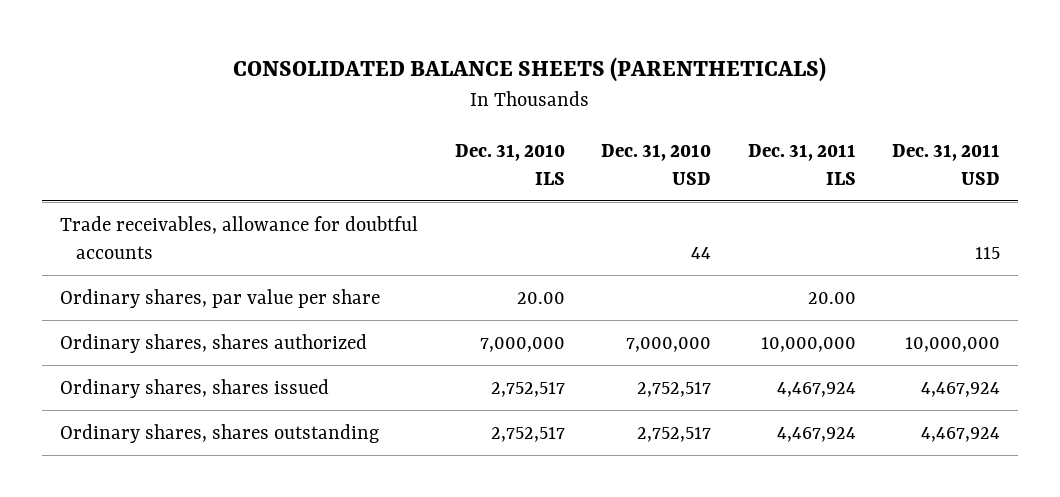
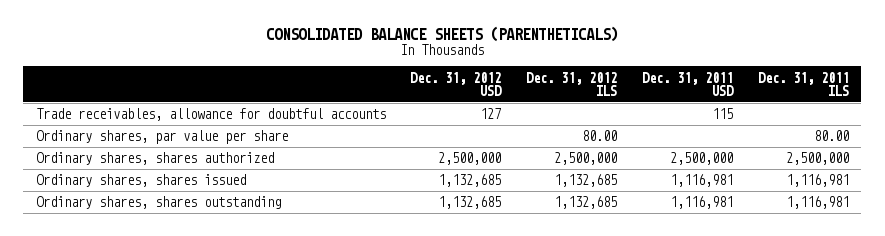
[454,143,565,185] Dec. 31, 2010 ILS -> none
[601,143,712,185] Dec. 31, 2010 USD -> none
none -> [410,71,503,96] Dec. 31, 2012 USD
none -> [526,71,618,96] Dec. 31, 2012 ILS
[807,291,856,304] 20.00 -> [813,130,849,142] 80.00
[760,336,856,352] 10,000,000 -> [785,152,849,166] 2,500,000
[904,336,1000,352] 10,000,000 -> [670,152,734,166] 2,500,000
[776,381,856,397] 4,467,924 -> [785,174,849,188] 1,116,981
[920,381,1000,397] 4,467,924 -> [670,174,734,188] 1,116,981
[776,426,856,442] 4,467,924 -> [785,196,849,210] 1,116,981
[920,426,1000,442] 4,467,924 -> [670,196,734,210] 1,116,981

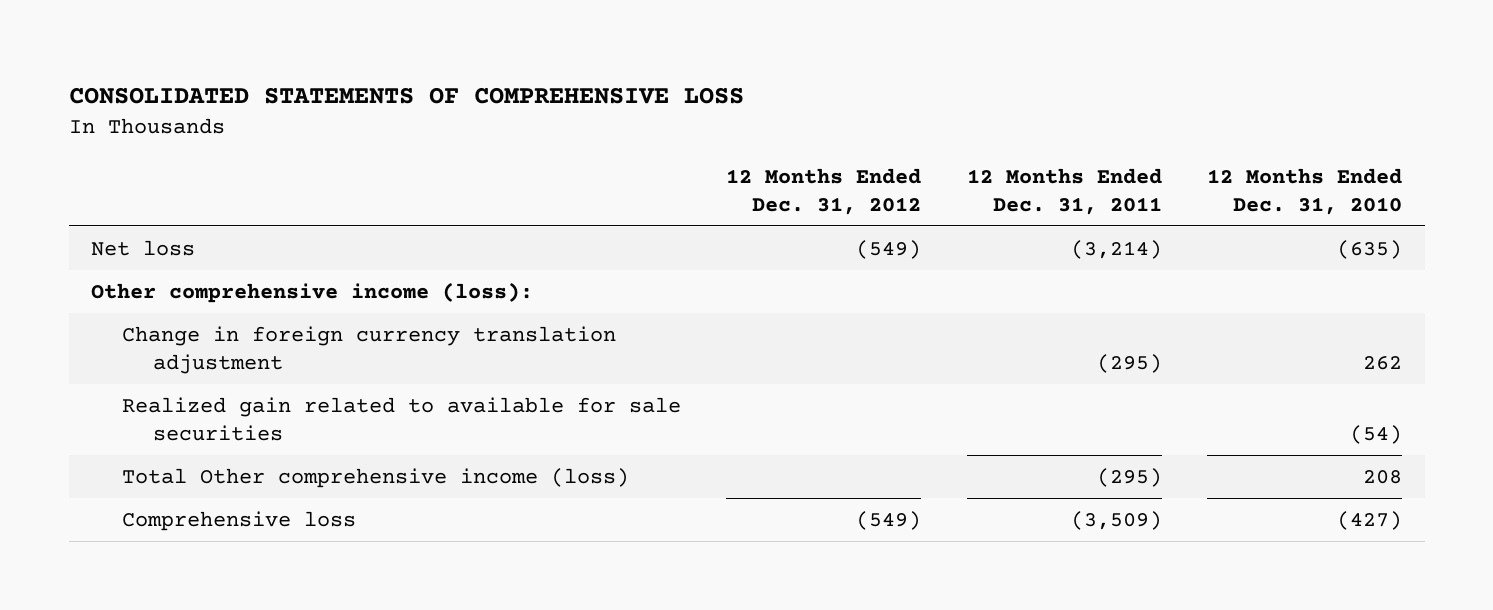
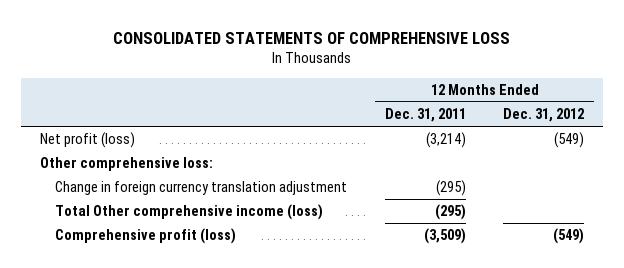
[1207,167,1403,215] 12 Months Ended Dec. 31, 2010 -> none
[91,239,196,256] Net loss -> [39,132,135,149] Net profit (loss)
[91,281,534,303] Other comprehensive income (loss): -> [39,157,213,172] Other comprehensive loss:
[122,396,682,441] Realized gain related to available for sale securities -> none
[122,510,357,531] Comprehensive loss -> [54,228,236,245] Comprehensive profit (loss)

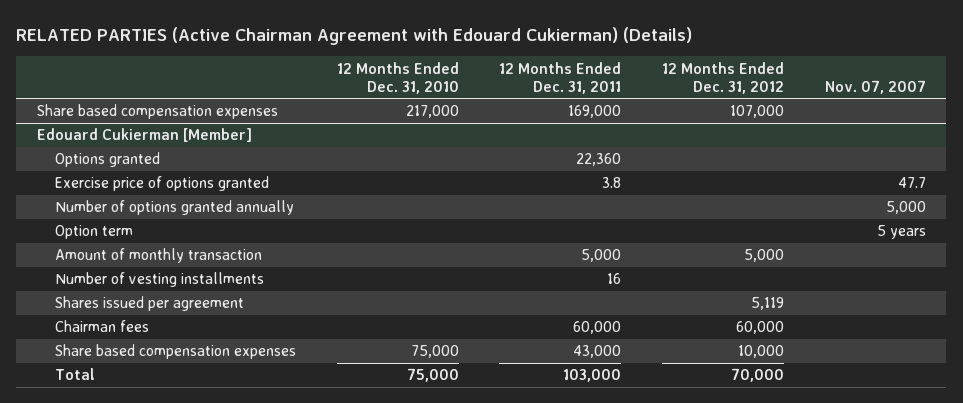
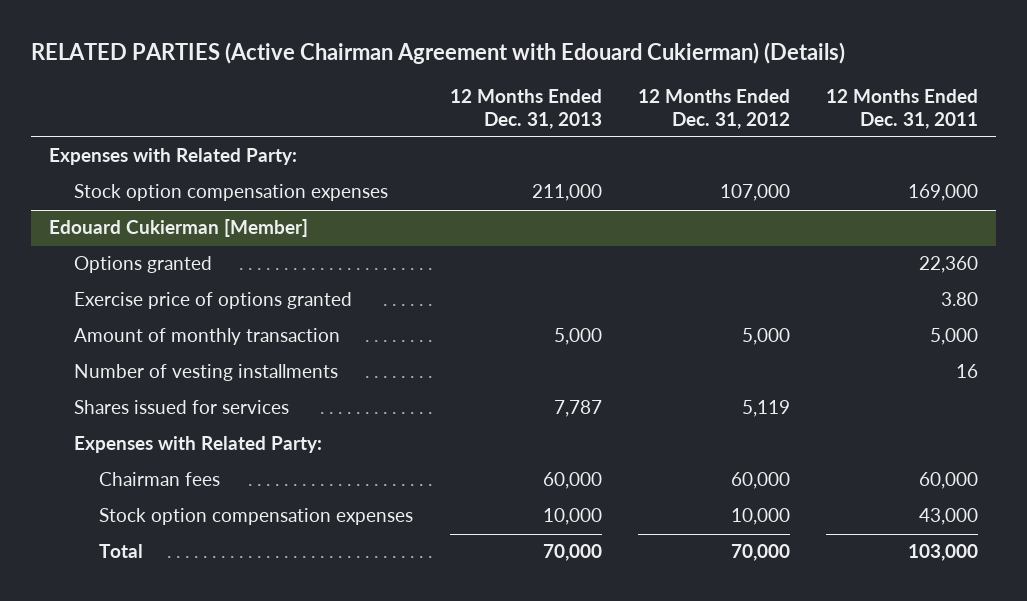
[336,61,459,94] 12 Months Ended Dec. 31, 2010 -> none
[825,79,927,94] Nov. 07, 2007 -> none
none -> [449,88,602,129] 12 Months Ended Dec. 31, 2013
none -> [49,148,298,166] Expenses with Related Party:
[36,104,278,120] Share based compensation expenses -> [74,184,389,202] Stock option compensation expenses
[54,200,294,216] Number of options granted annually -> none
[54,225,133,240] Option term -> none
[602,177,622,189] 3.8 -> [941,292,979,307] 3.80
[54,296,244,312] Shares issued per agreement -> [74,400,290,415] Shares issued for services
none -> [74,436,323,454] Expenses with Related Party:
[54,344,296,360] Share based compensation expenses -> [99,508,414,526] Stock option compensation expenses

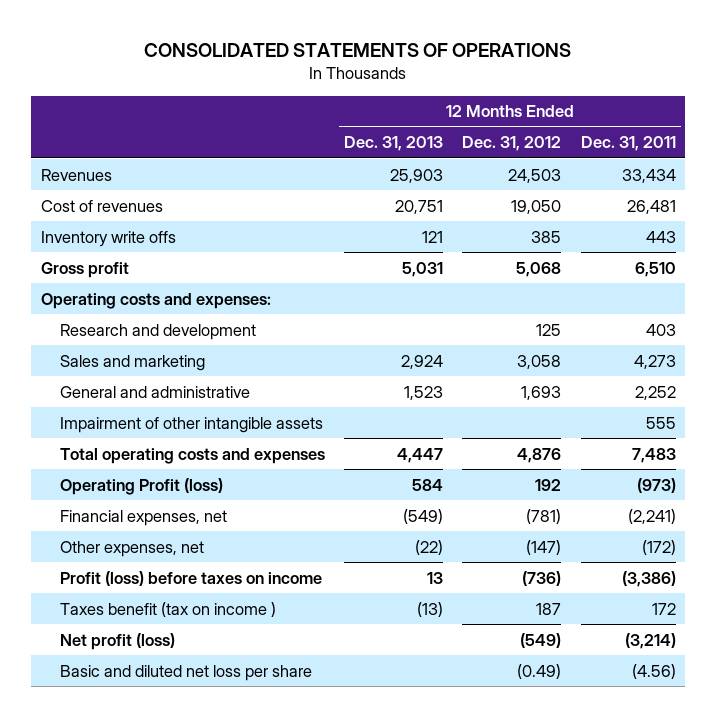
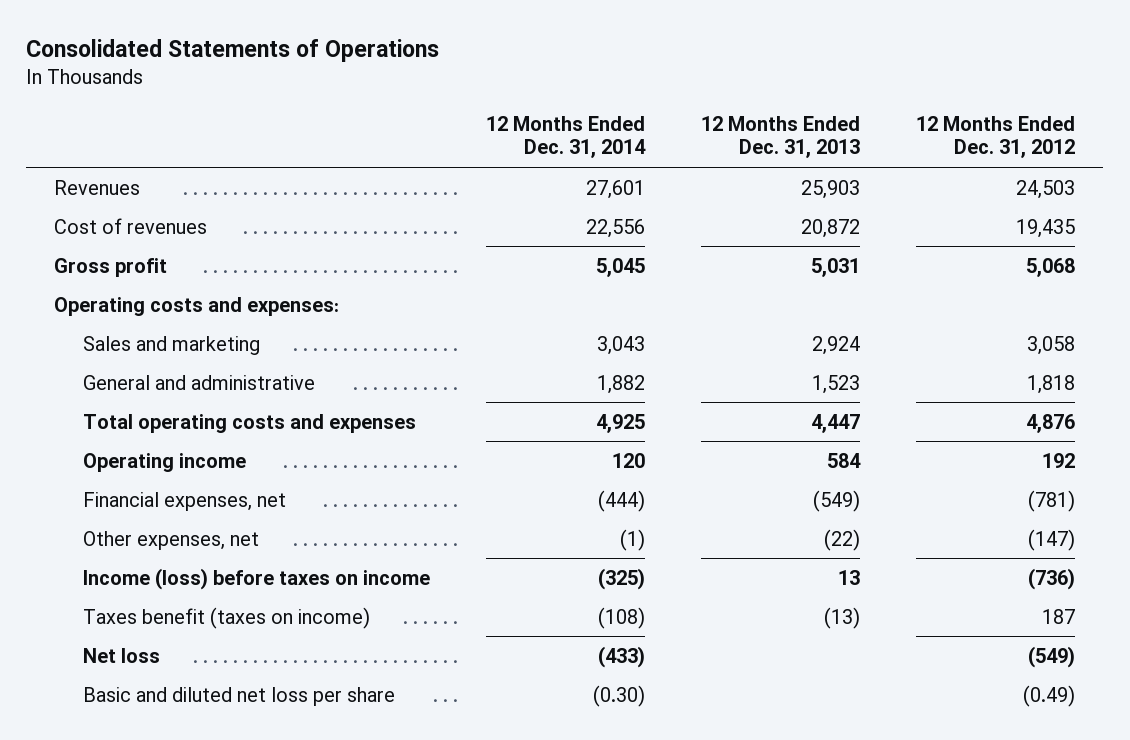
[144,42,572,57] CONSOLIDATED STATEMENTS OF OPERATIONS -> [26,39,440,63] Consolidated Statements of Operations
[580,136,676,152] Dec. 31, 2011 -> none
none -> [486,115,647,159] 12 Months Ended Dec. 31, 2014
[40,230,176,247] Inventory write offs -> none
[394,199,443,214] 20,751 -> [801,218,861,238] 20,872
[511,199,562,214] 19,050 -> [1016,218,1076,238] 19,435
[59,323,256,340] Research and development -> none
[59,416,323,433] Impairment of other intangible assets -> none
[521,385,562,400] 1,693 -> [1027,374,1076,394] 1,818
[59,477,223,495] Operating Profit (loss) -> [83,452,247,472] Operating income
[59,570,322,586] Profit (loss) before taxes on income -> [83,567,431,590] Income (loss) before taxes on income
[59,601,276,617] Taxes benefit (tax on income ) -> [83,606,371,629] Taxes benefit (taxes on income)
[59,632,175,650] Net profit (loss) -> [83,647,161,663] Net loss

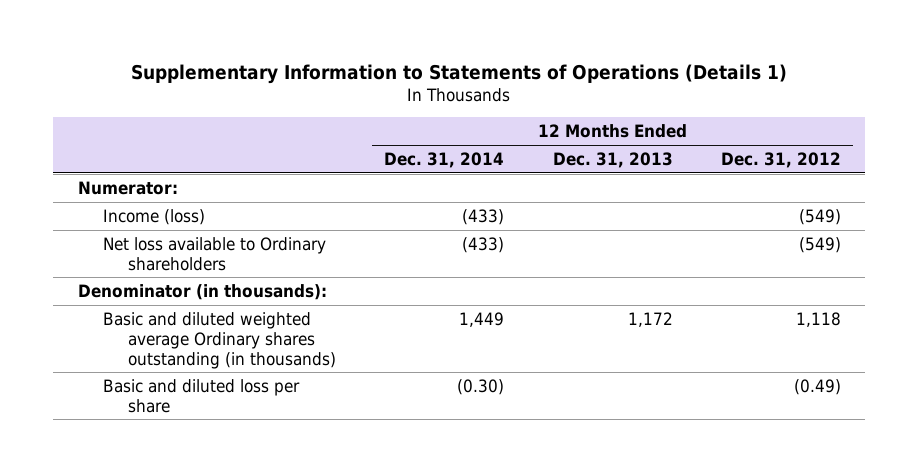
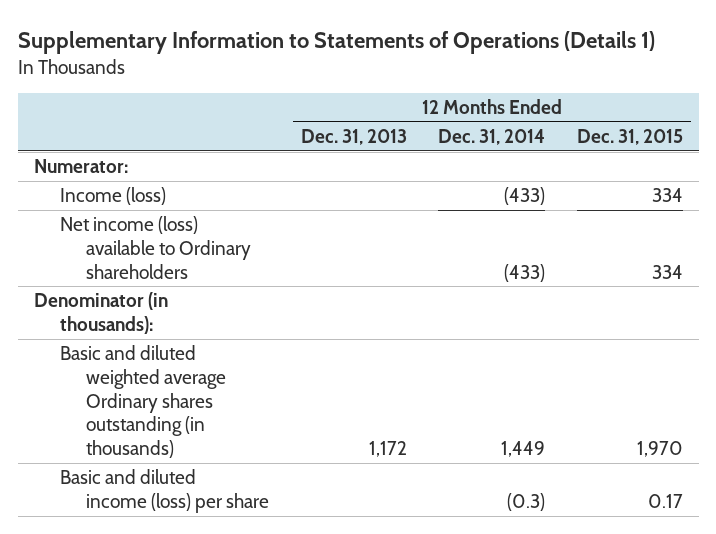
[720,151,841,168] Dec. 31, 2012 -> none
none -> [576,129,683,146] Dec. 31, 2015
[102,236,326,271] Net loss available to Ordinary shareholders -> [59,216,252,279] Net income (loss) available to Ordinary shareholders
[102,378,300,413] Basic and diluted loss per share -> [59,469,270,513] Basic and diluted income (loss) per share
[457,378,505,395] (0.30) -> [507,492,546,511] (0.3)

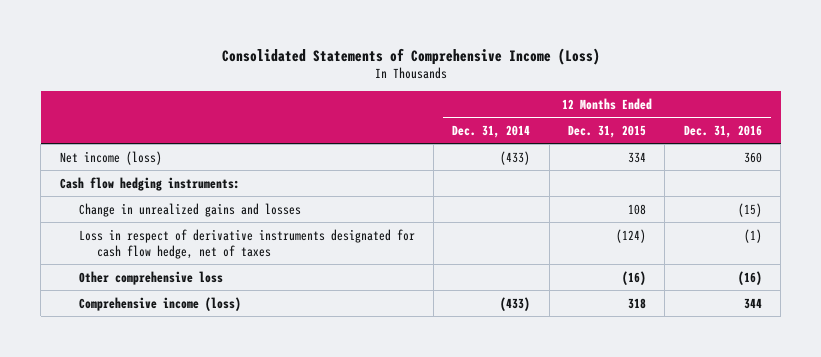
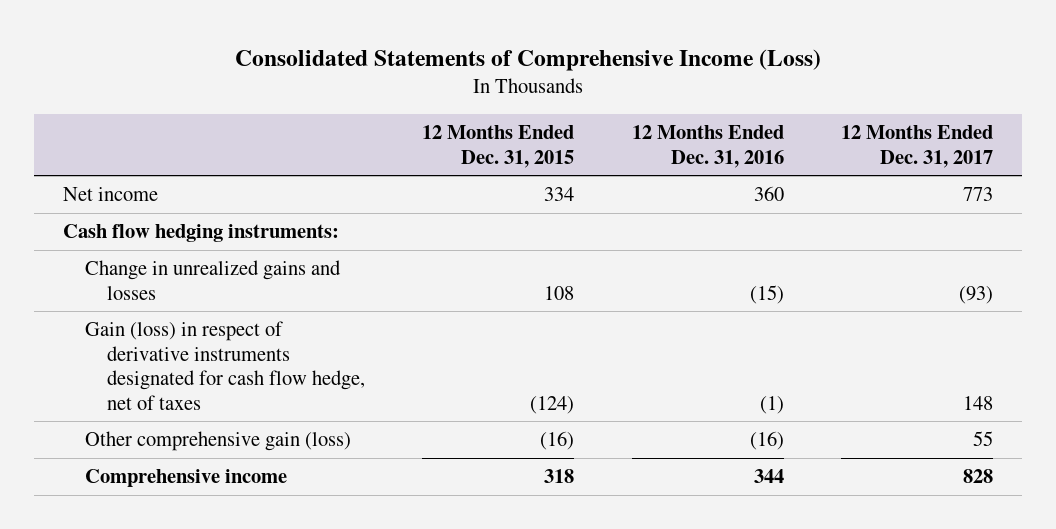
[452,124,531,138] Dec. 31, 2014 -> none
none -> [841,125,994,168] 12 Months Ended Dec. 31, 2017
[59,150,162,165] Net income (loss) -> [62,187,158,202] Net income
[78,228,415,259] Loss in respect of derivative instruments designated for cash flow hedge, net of taxes -> [84,321,365,410] Gain (loss) in respect of derivative instruments designated for cash flow hedge, net of taxes
[78,270,223,285] Other comprehensive loss -> [84,431,351,452] Other comprehensive gain (loss)
[78,296,241,311] Comprehensive income (loss) -> [84,469,287,488] Comprehensive income

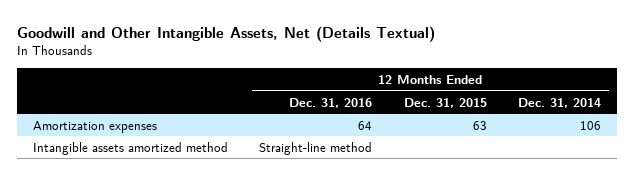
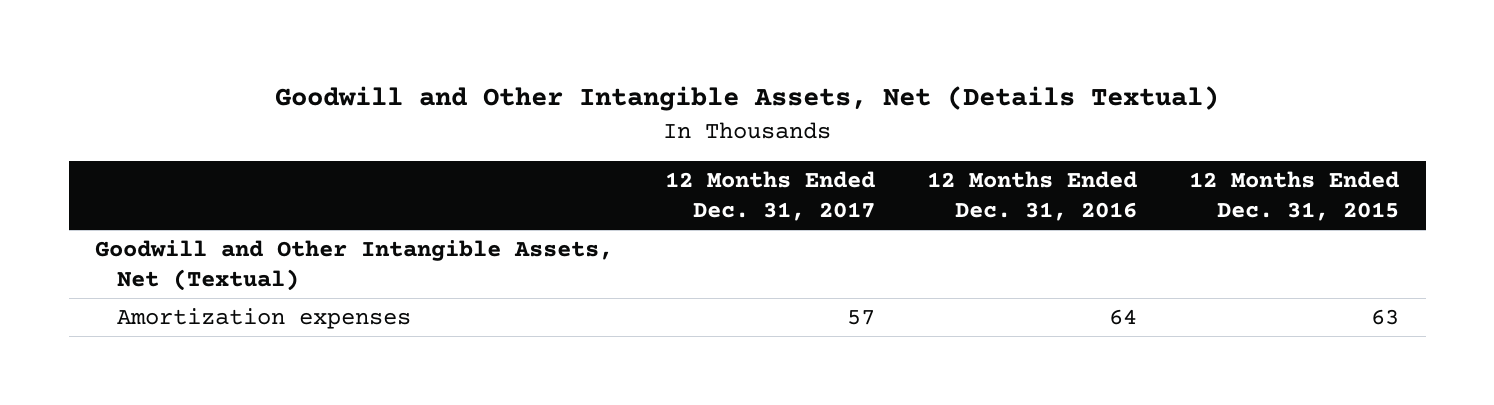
[518,97,602,108] Dec. 31, 2014 -> none
none -> [664,171,875,222] 12 Months Ended Dec. 31, 2017
none -> [94,239,613,292] Goodwill and Other Intangible Assets, Net (Textual)
[33,141,229,155] Intangible assets amortized method -> none

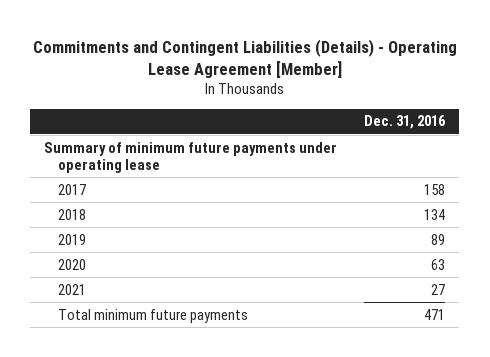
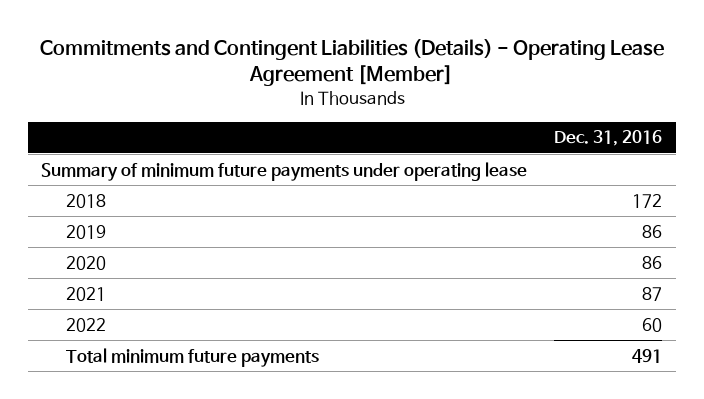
[58,183,87,195] 2017 -> none
[424,208,446,220] 134 -> [632,193,663,208] 172
[431,233,446,245] 89 -> [642,224,663,238] 86
[431,258,446,270] 63 -> [642,255,663,269] 86
[431,283,446,295] 27 -> [642,286,663,301] 87
none -> [65,317,106,332] 2022
[424,308,446,320] 471 -> [632,348,663,363] 491

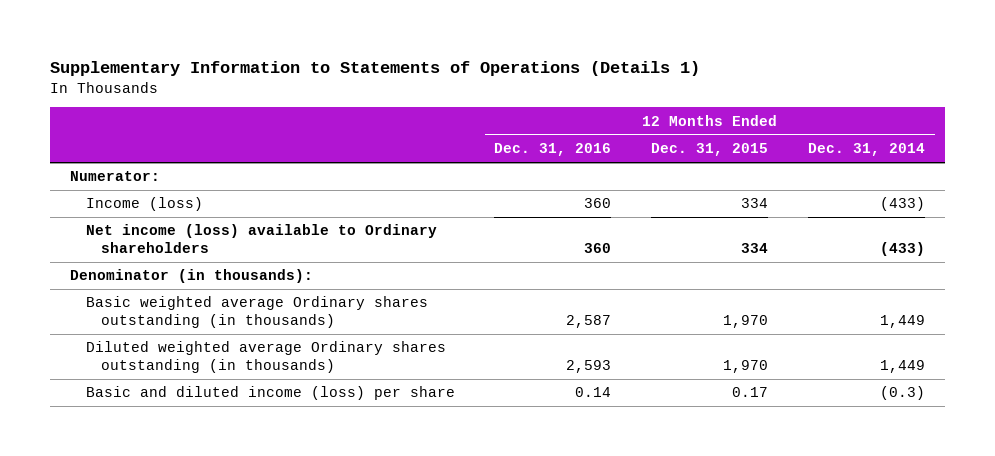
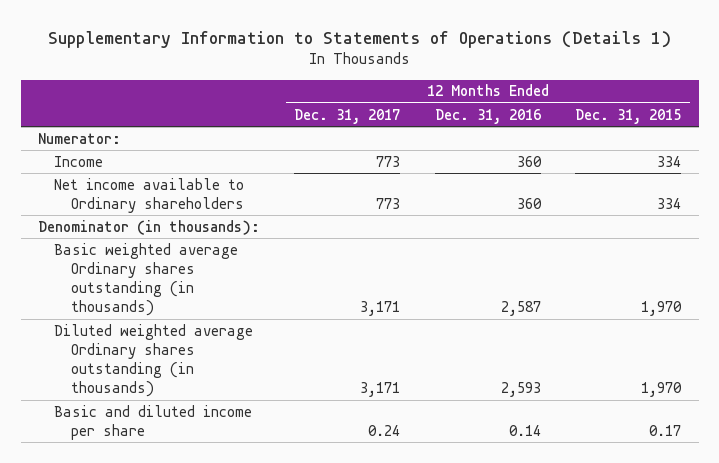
[807,143,925,157] Dec. 31, 2014 -> none
none -> [294,108,401,124] Dec. 31, 2017
[85,197,203,212] Income (loss) -> [54,155,104,167] Income
[85,224,437,254] Net income (loss) available to Ordinary shareholders -> [54,177,245,213] Net income available to Ordinary shareholders
[85,386,455,401] Basic and diluted income (loss) per share -> [54,404,253,440] Basic and diluted income per share

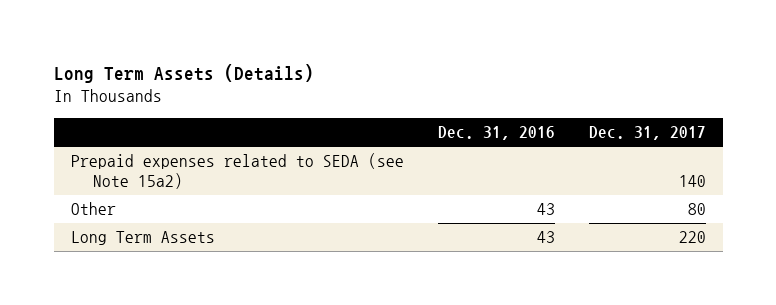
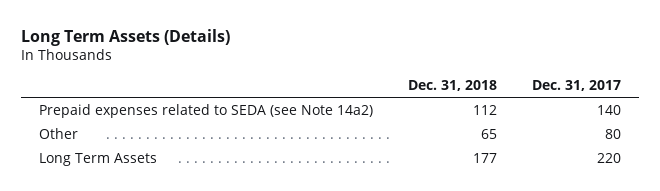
[437,126,555,141] Dec. 31, 2016 -> none
none -> [407,80,497,92] Dec. 31, 2018
[70,153,404,190] Prepaid expenses related to SEDA (see Note 15a2) -> [38,103,373,118] Prepaid expenses related to SEDA (see Note 14a2)

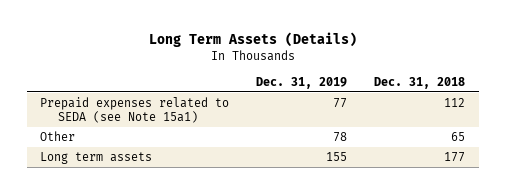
[532,80,622,92] Dec. 31, 2017 -> none
none -> [256,76,348,89] Dec. 31, 2019
[38,103,373,118] Prepaid expenses related to SEDA (see Note 14a2) -> [40,97,230,124] Prepaid expenses related to SEDA (see Note 15a1)
[38,152,157,166] Long Term Assets -> [40,152,153,165] Long term assets

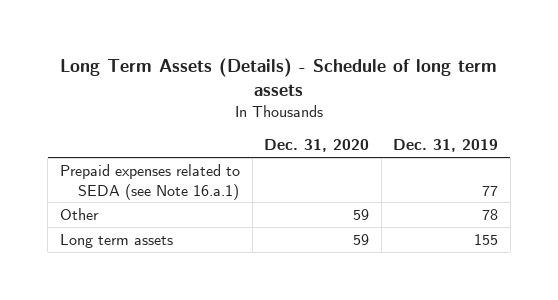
[148,32,357,48] Long Term Assets (Details) -> [60,58,498,97] Long Term Assets (Details) - Schedule of long term assets
[374,76,466,89] Dec. 31, 2018 -> none
none -> [264,139,370,153] Dec. 31, 2020
[40,97,230,124] Prepaid expenses related to SEDA (see Note 15a1) -> [60,163,241,200] Prepaid expenses related to SEDA (see Note 16.a.1)

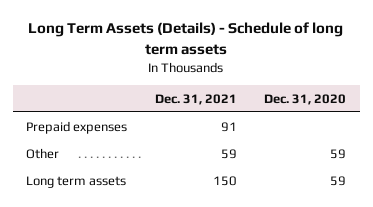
[393,139,499,153] Dec. 31, 2019 -> none
none -> [154,93,237,105] Dec. 31, 2021
[60,163,241,200] Prepaid expenses related to SEDA (see Note 16.a.1) -> [26,120,128,134] Prepaid expenses

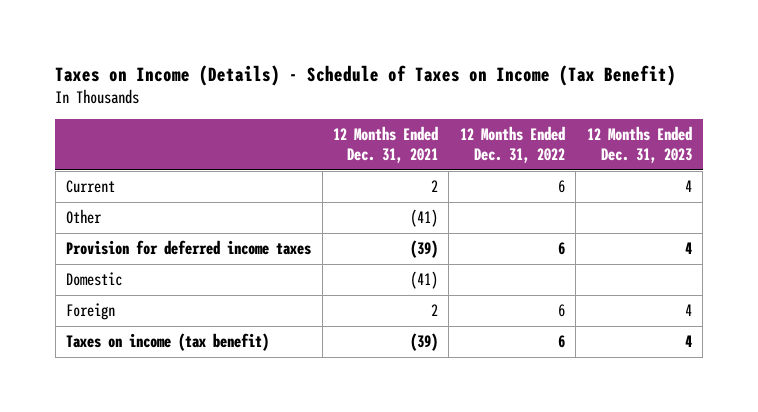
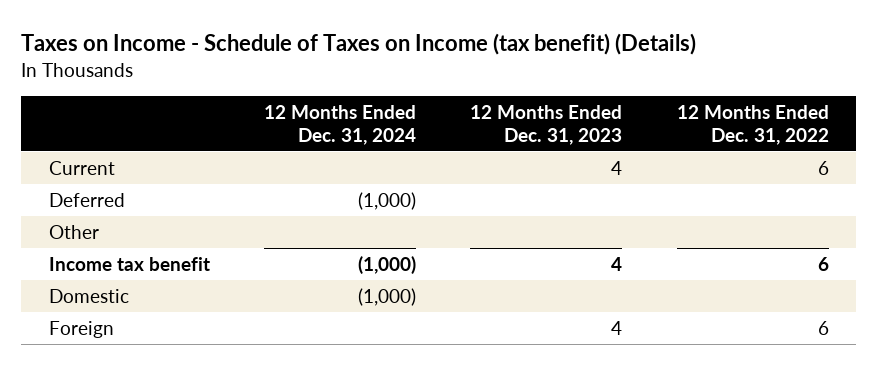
[55,64,677,86] Taxes on Income (Details) - Schedule of Taxes on Income (Tax Benefit) -> [21,33,697,56] Taxes on Income - Schedule of Taxes on Income (tax benefit) (Details)
[333,126,439,164] 12 Months Ended Dec. 31, 2021 -> none
none -> [263,105,416,145] 12 Months Ended Dec. 31, 2024
none -> [48,192,125,207] Deferred
[66,240,312,256] Provision for deferred income taxes -> none
none -> [48,256,210,271] Income tax benefit
[66,333,270,352] Taxes on income (tax benefit) -> none

